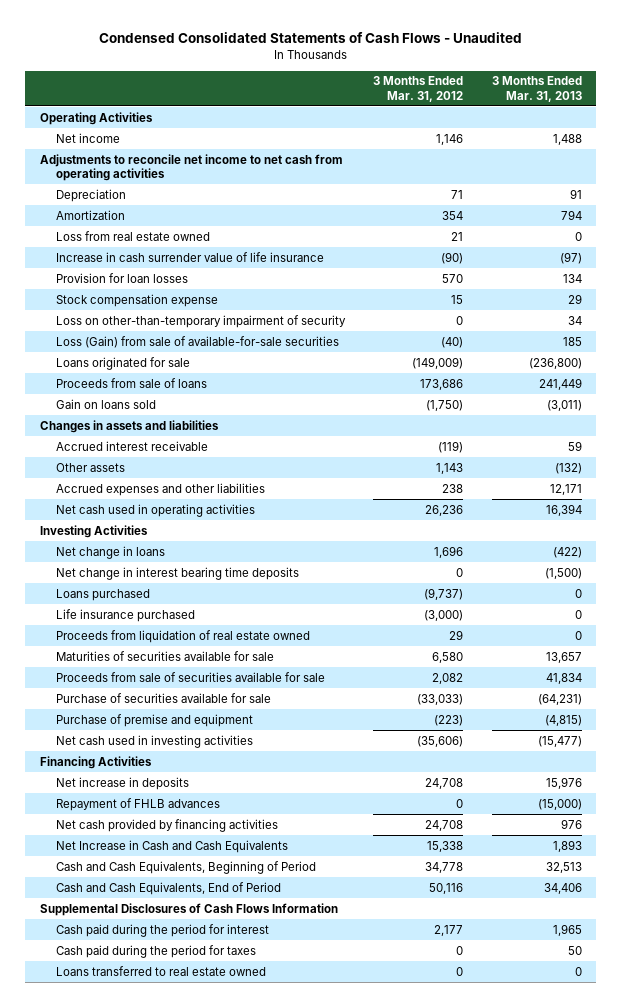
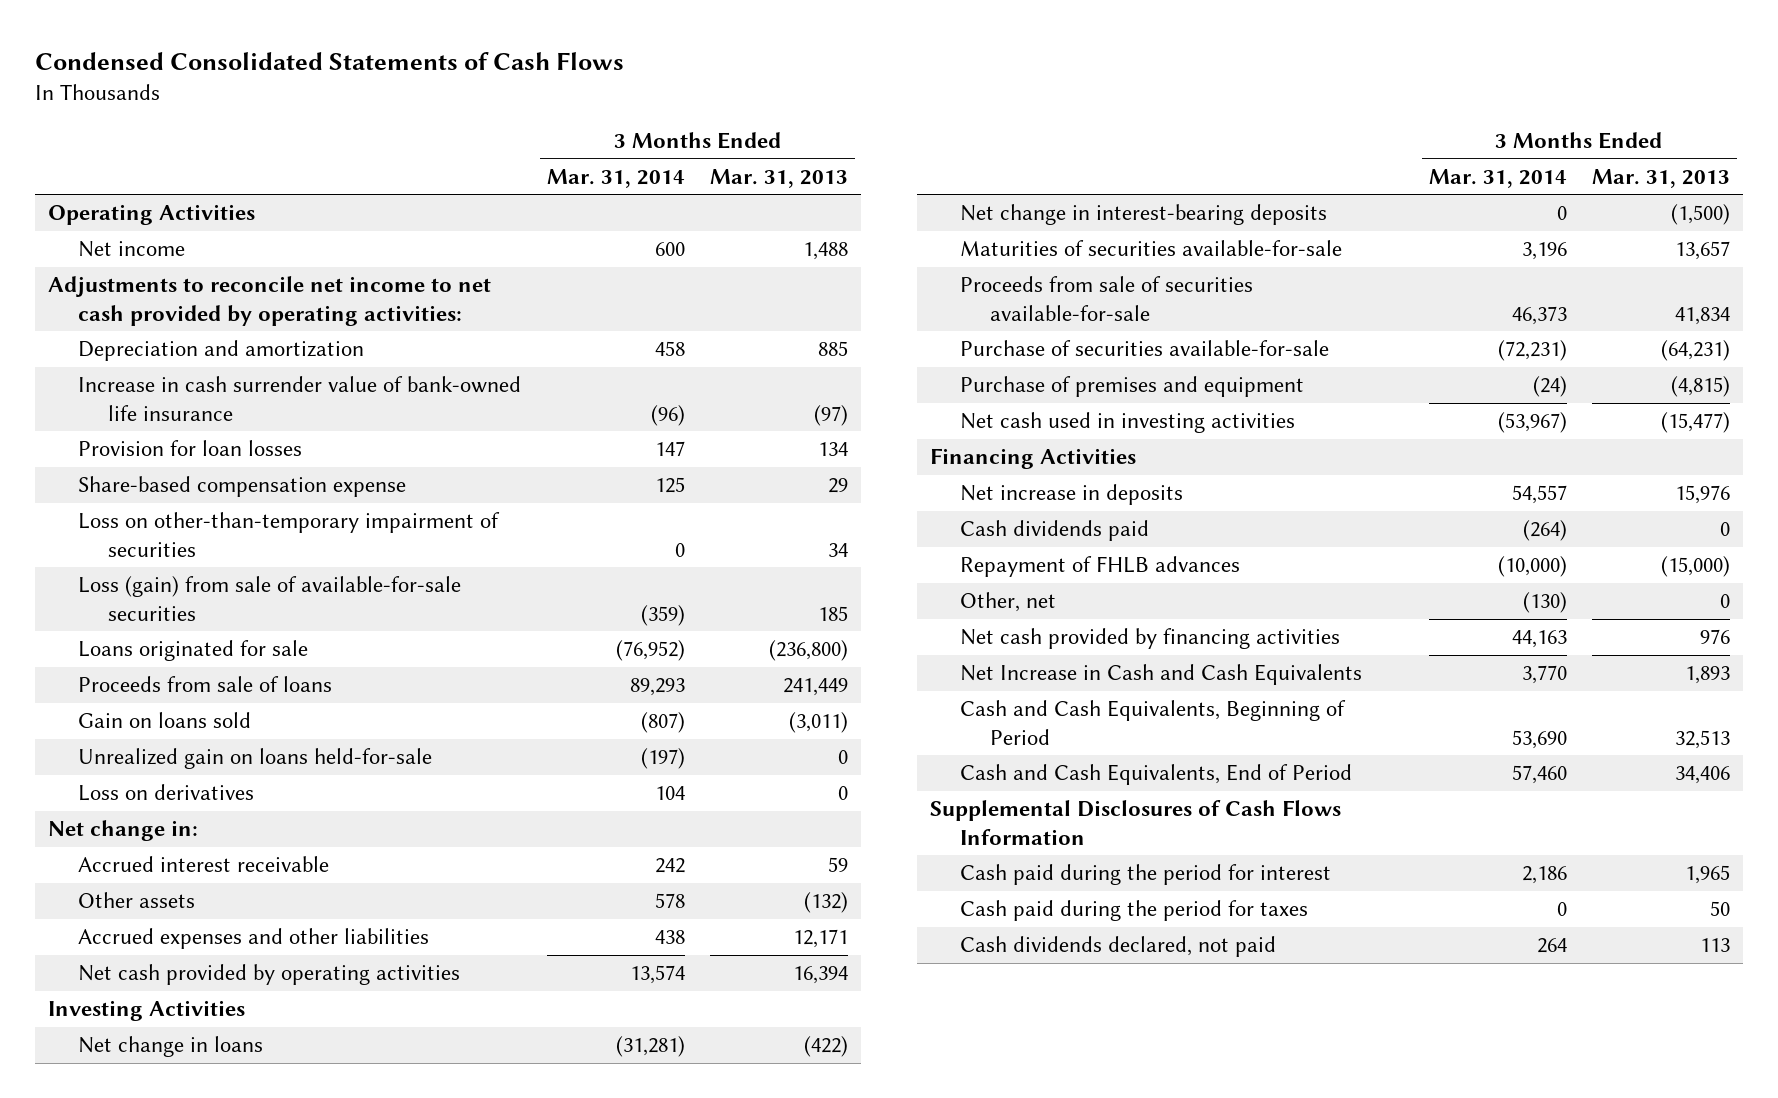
[98,32,522,44] Condensed Consolidated Statements of Cash Flows - Unaudited -> [35,52,625,71] Condensed Consolidated Statements of Cash Flows
[373,76,464,102] 3 Months Ended Mar. 31, 2012 -> none
none -> [546,168,685,188] Mar. 31, 2014
[55,188,126,202] Depreciation -> none
[55,209,125,220] Amortization -> none
[55,230,210,241] Loss from real estate owned -> none
[39,153,343,182] Adjustments to reconcile net income to net cash from operating activities -> [48,276,492,326] Adjustments to reconcile net income to net cash provided by operating activities:
none -> [78,340,365,362] Depreciation and amortization
[55,251,324,262] Increase in cash surrender value of life insurance -> [78,376,522,421] Increase in cash surrender value of bank-owned life insurance
[55,293,218,307] Stock compensation expense -> [78,476,407,498] Share-based compensation expense
[55,314,346,328] Loss on other-than-temporary impairment of security -> [78,512,501,557] Loss on other-than-temporary impairment of securities
[55,335,339,348] Loss (Gain) from sale of available-for-sale securities -> [78,576,462,621] Loss (gain) from sale of available-for-sale securities
none -> [78,748,433,770] Unrealized gain on loans held-for-sale
none -> [78,784,255,802] Loss on derivatives
[39,419,219,433] Changes in assets and liabilities -> [48,820,199,842] Net change in:
[55,503,255,517] Net cash used in operating activities -> [78,964,461,986] Net cash provided by operating activities
[55,588,150,601] Loans purchased -> none
[55,608,195,622] Life insurance purchased -> none
[55,629,310,643] Proceeds from liquidation of real estate owned -> none
[55,566,299,580] Net change in interest bearing time deposits -> [960,204,1328,226] Net change in interest-bearing deposits
[55,650,274,661] Maturities of securities available for sale -> [960,240,1343,257] Maturities of securities available-for-sale
[55,671,325,682] Proceeds from sale of securities available for sale -> [960,276,1254,321] Proceeds from sale of securities available-for-sale
[55,692,271,703] Purchase of securities available for sale -> [960,340,1330,357] Purchase of securities available-for-sale
[55,713,253,727] Purchase of premise and equipment -> [960,376,1305,398] Purchase of premises and equipment
none -> [960,520,1150,542] Cash dividends paid
none -> [960,592,1057,613] Other, net
[55,965,266,976] Loans transferred to real estate owned -> none
none -> [960,936,1277,958] Cash dividends declared, not paid

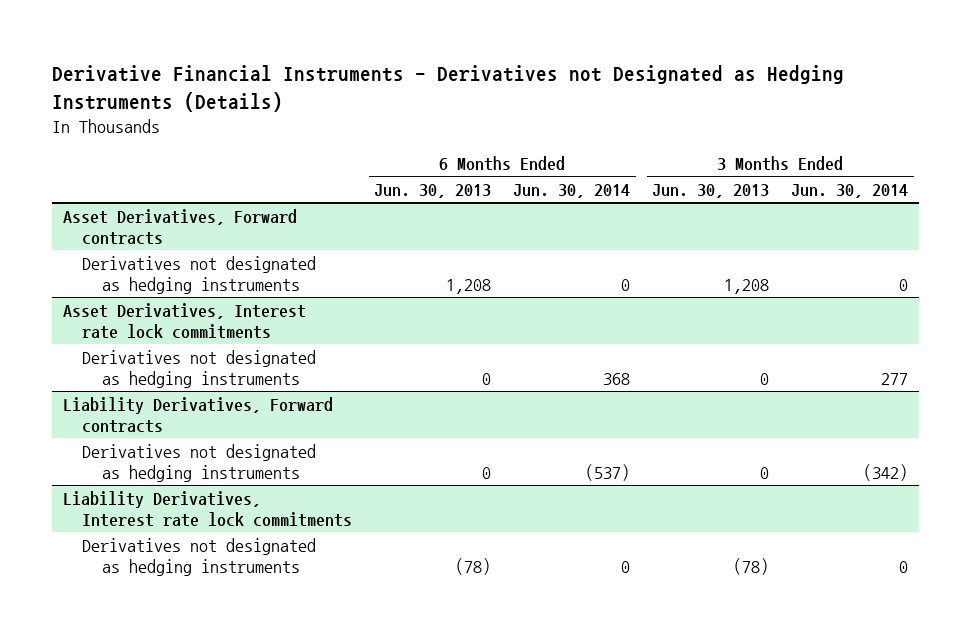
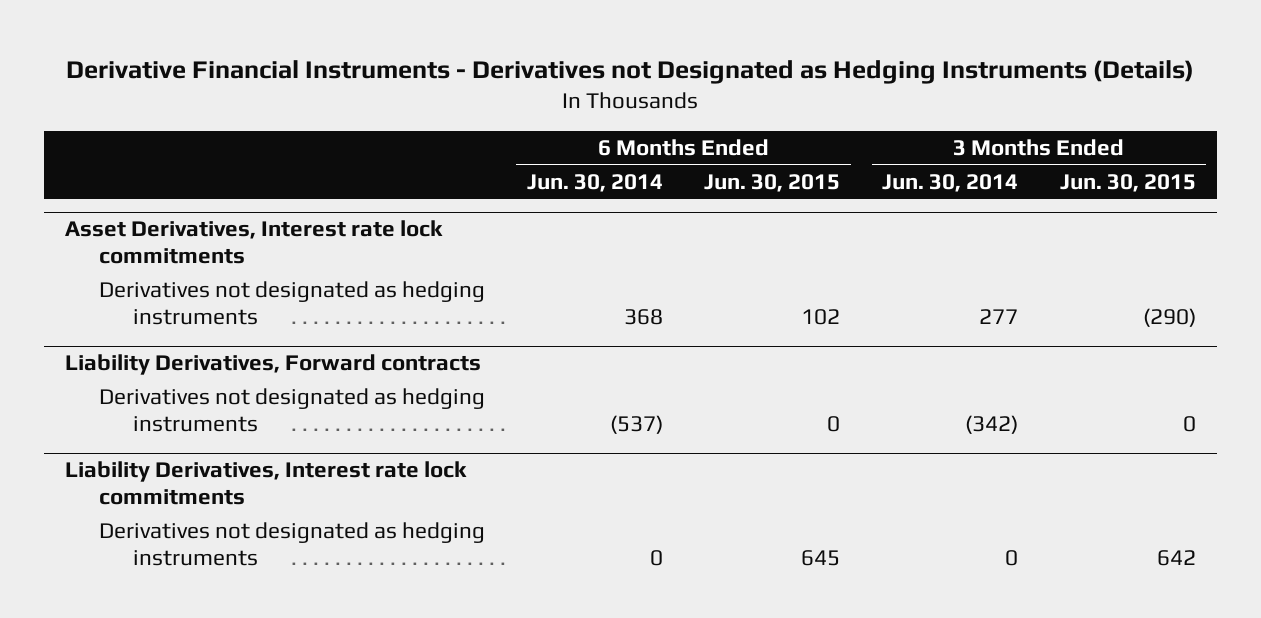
[374,184,492,199] Jun. 30, 2013 -> none
[652,184,770,199] Jun. 30, 2013 -> none
none -> [704,173,841,192] Jun. 30, 2015
none -> [1059,173,1196,192] Jun. 30, 2015
[62,208,297,246] Asset Derivatives, Forward contracts -> none
[82,255,317,295] Derivatives not designated as hedging instruments -> none

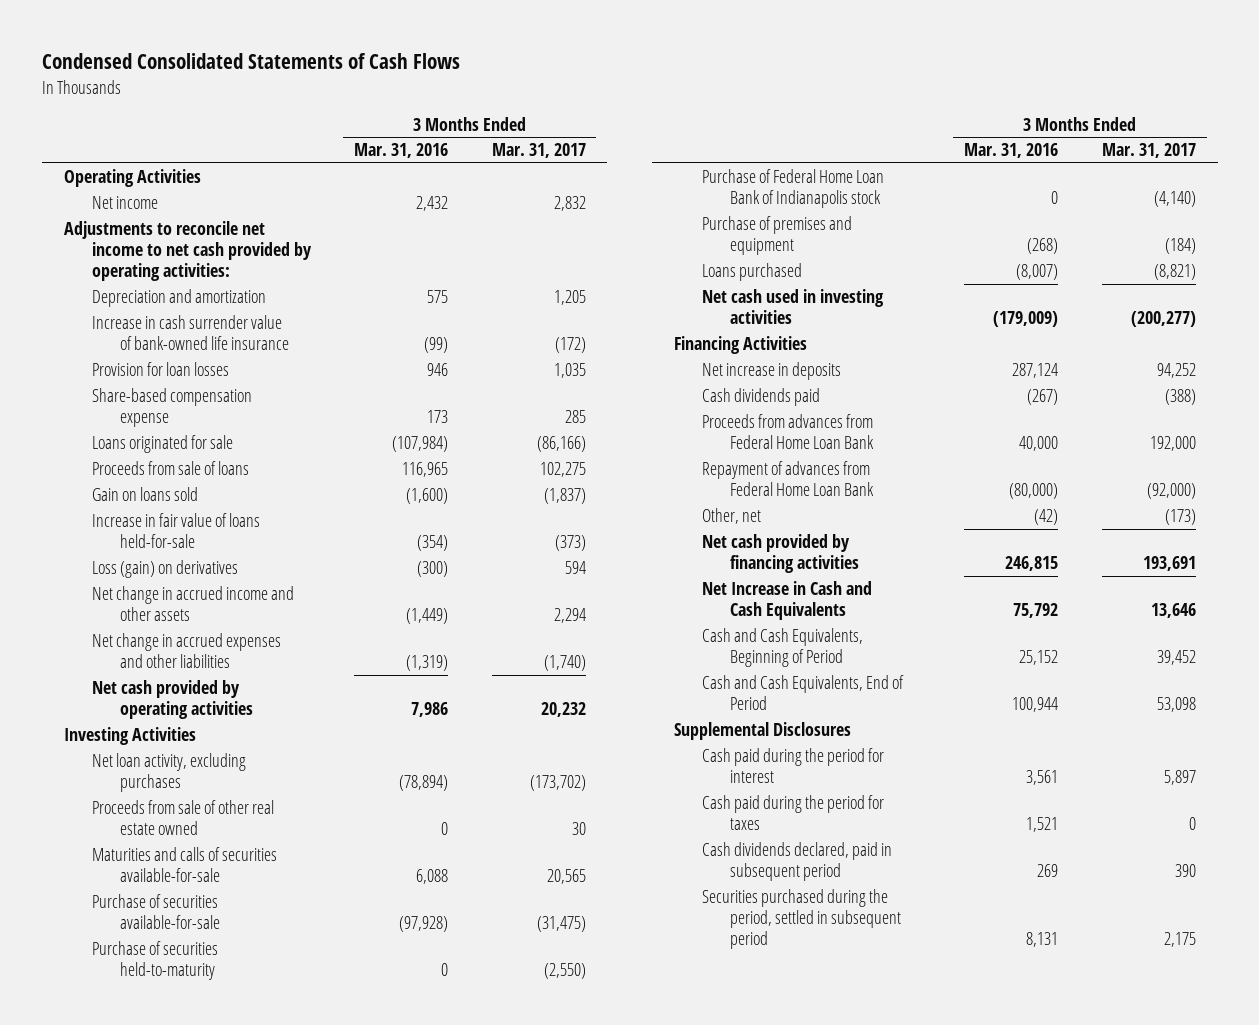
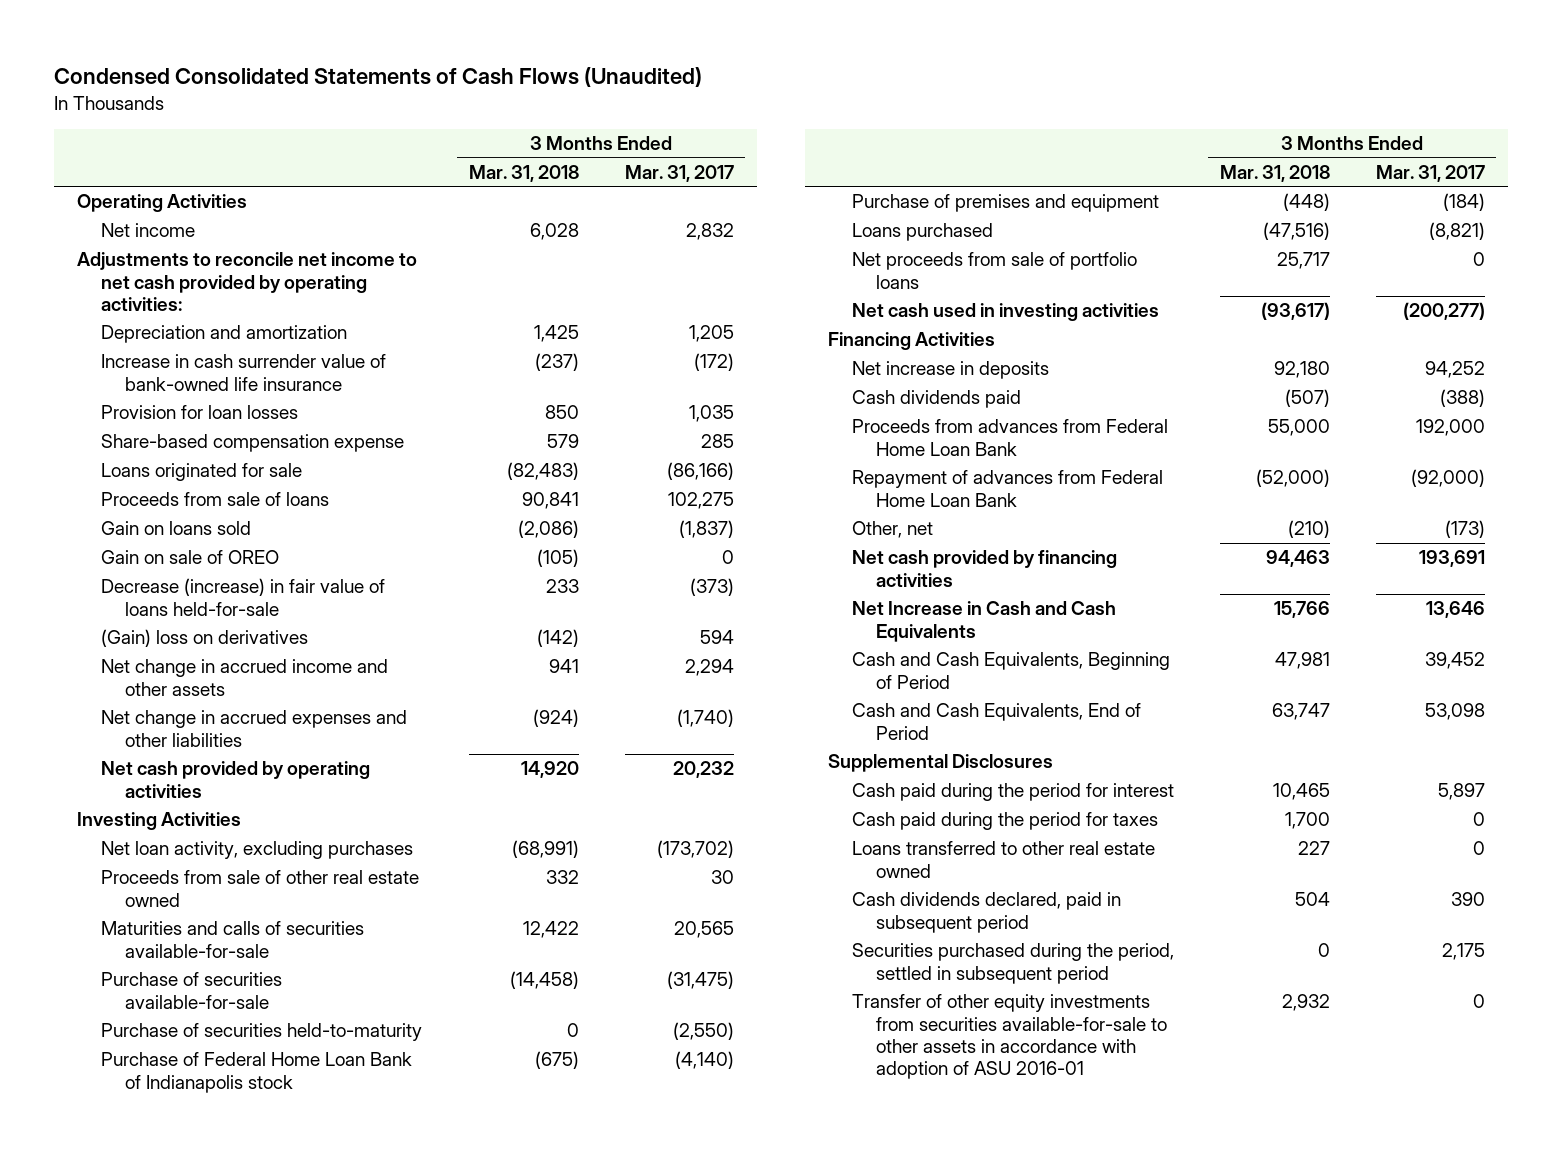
[41,53,460,70] Condensed Consolidated Statements of Cash Flows -> [53,66,702,87] Condensed Consolidated Statements of Cash Flows (Unaudited)
[354,143,449,159] Mar. 31, 2016 -> none
none -> [468,164,579,182] Mar. 31, 2018
none -> [100,550,279,565] Gain on sale of OREO
[91,513,260,549] Increase in fair value of loans held-for-sale -> [100,578,385,616] Decrease (increase) in fair value of loans held-for-sale
[91,560,238,579] Loss (gain) on derivatives -> [100,629,308,648] (Gain) loss on derivatives
none -> [851,252,1137,289] Net proceeds from sale of portfolio loans
none -> [851,841,1155,878] Loans transferred to other real estate owned
none -> [851,994,1167,1080] Transfer of other equity investments from securities available-for-sale to other assets in accordance with adoption of ASU 2016-01

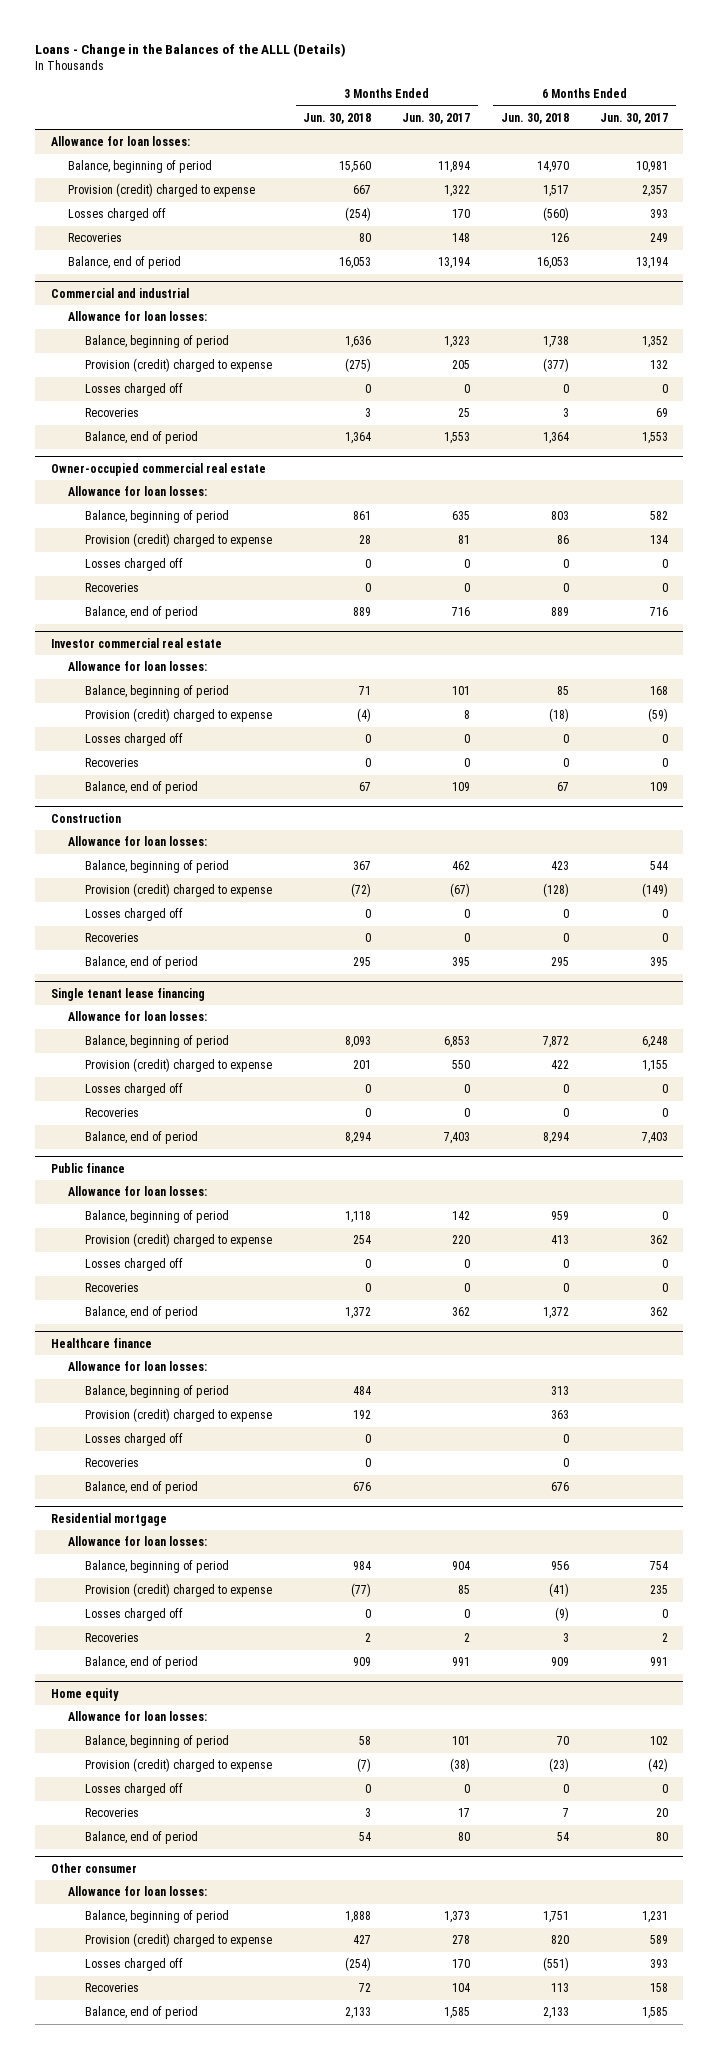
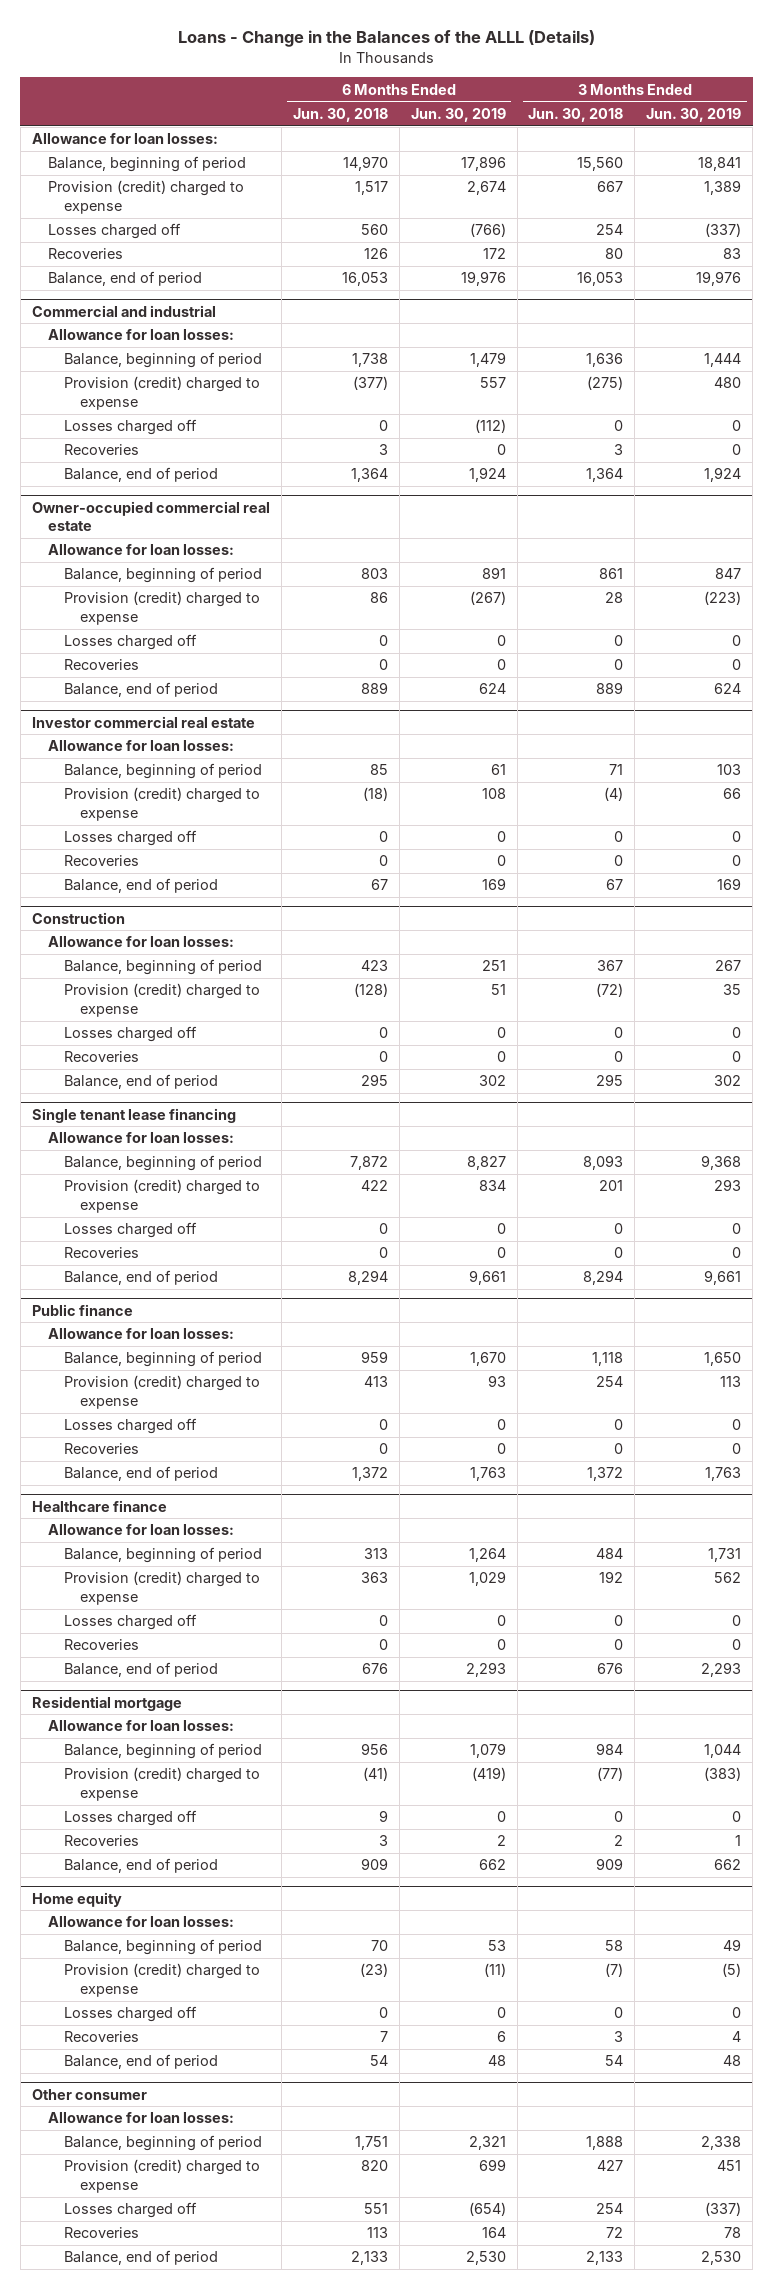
[402,112,471,124] Jun. 30, 2017 -> none
[599,112,668,124] Jun. 30, 2017 -> none
none -> [410,107,506,122] Jun. 30, 2019
none -> [646,107,742,122] Jun. 30, 2019
[345,207,372,222] (254) -> [596,224,624,236] 254
[543,207,570,222] (560) -> [360,224,388,236] 560
[555,1607,570,1622] (9) -> [378,1810,388,1823] 9
[345,1957,372,1972] (254) -> [596,2203,624,2215] 254
[543,1957,570,1972] (551) -> [363,2203,388,2215] 551

